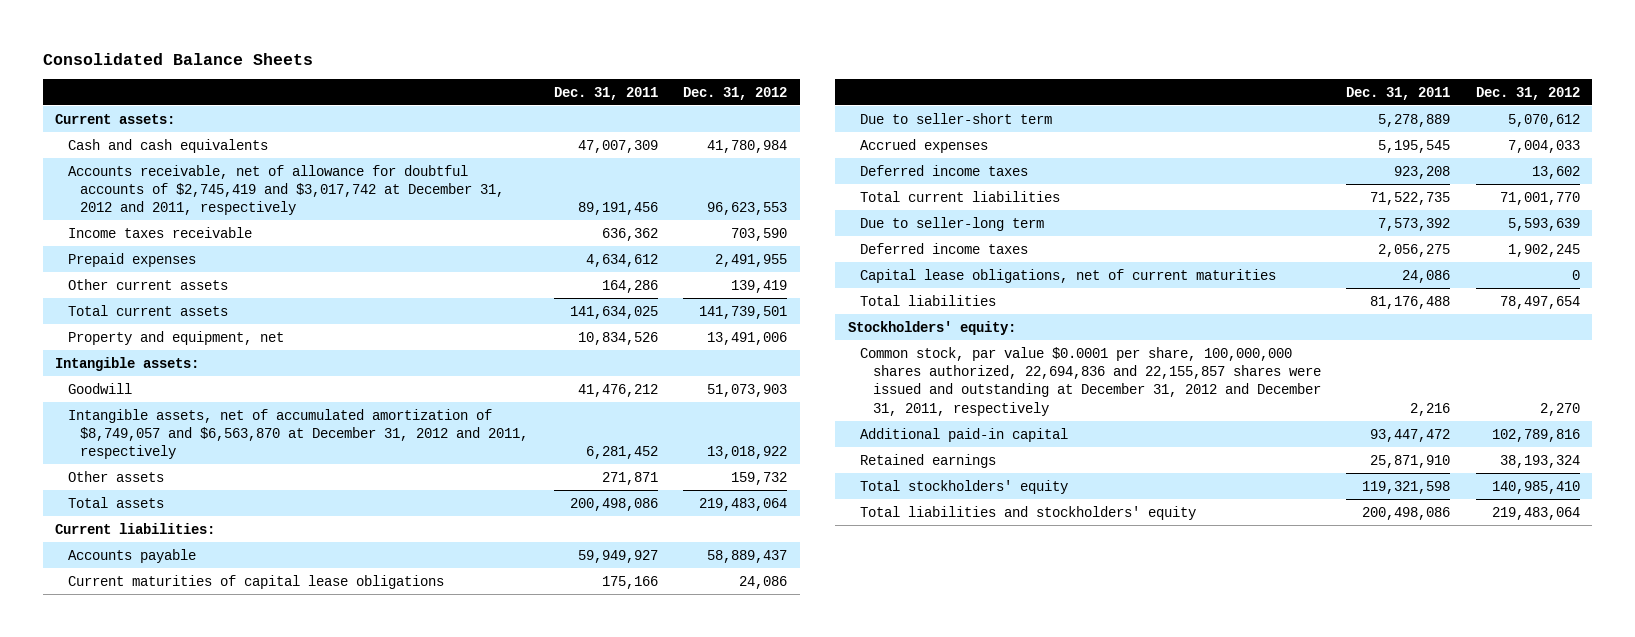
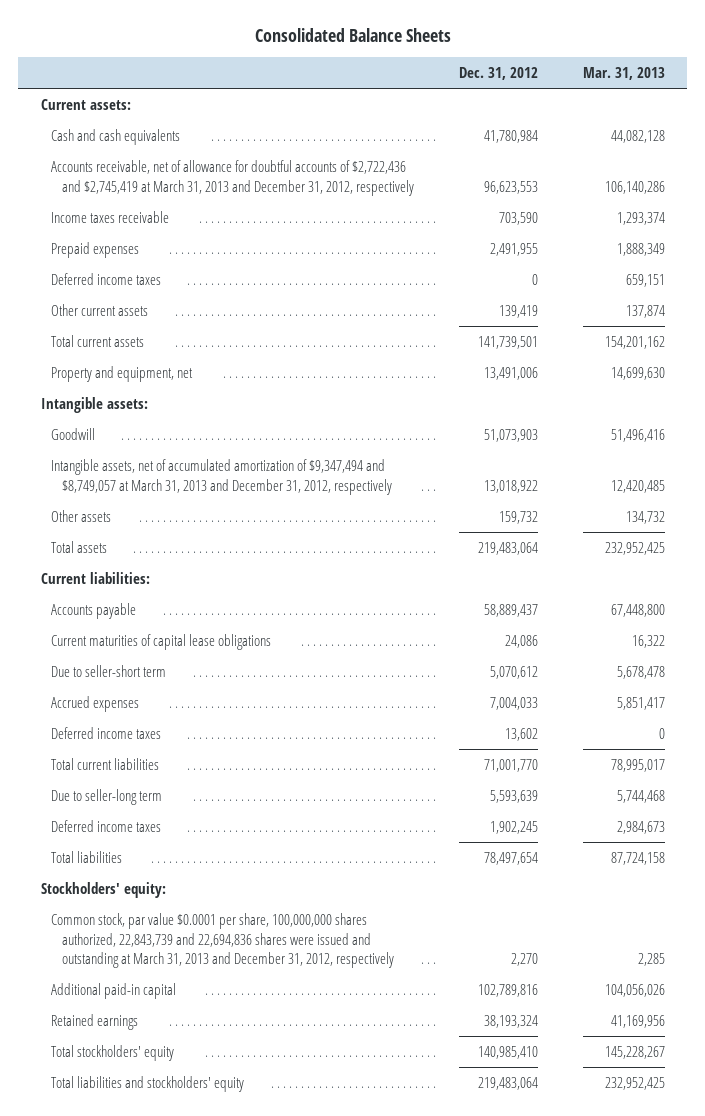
[553,86,658,100] Dec. 31, 2011 -> none
none -> [582,66,665,80] Mar. 31, 2013
[67,164,505,216] Accounts receivable, net of allowance for doubtful accounts of $2,745,419 and $3,017,742 at December 31, 2012 and 2011, respectively -> [51,159,415,196] Accounts receivable, net of allowance for doubtful accounts of $2,722,436 and $2,745,419 at March 31, 2013 and December 31, 2012, respectively
none -> [51,272,162,285] Deferred income taxes
[67,408,529,460] Intangible assets, net of accumulated amortization of $8,749,057 and $6,563,870 at December 31, 2012 and 2011, respectively -> [51,458,393,495] Intangible assets, net of accumulated amortization of $9,347,494 and $8,749,057 at March 31, 2013 and December 31, 2012, respectively
[860,268,1277,283] Capital lease obligations, net of current maturities -> none
[860,346,1321,416] Common stock, par value $0.0001 per share, 100,000,000 shares authorized, 22,694,836 and 22,155,857 shares were issued and outstanding at December 31, 2012 and December 31, 2011, respectively -> [51,912,395,969] Common stock, par value $0.0001 per share, 100,000,000 shares authorized, 22,843,739 and 22,694,836 shares were issued and outstanding at March 31, 2013 and December 31, 2012, respectively

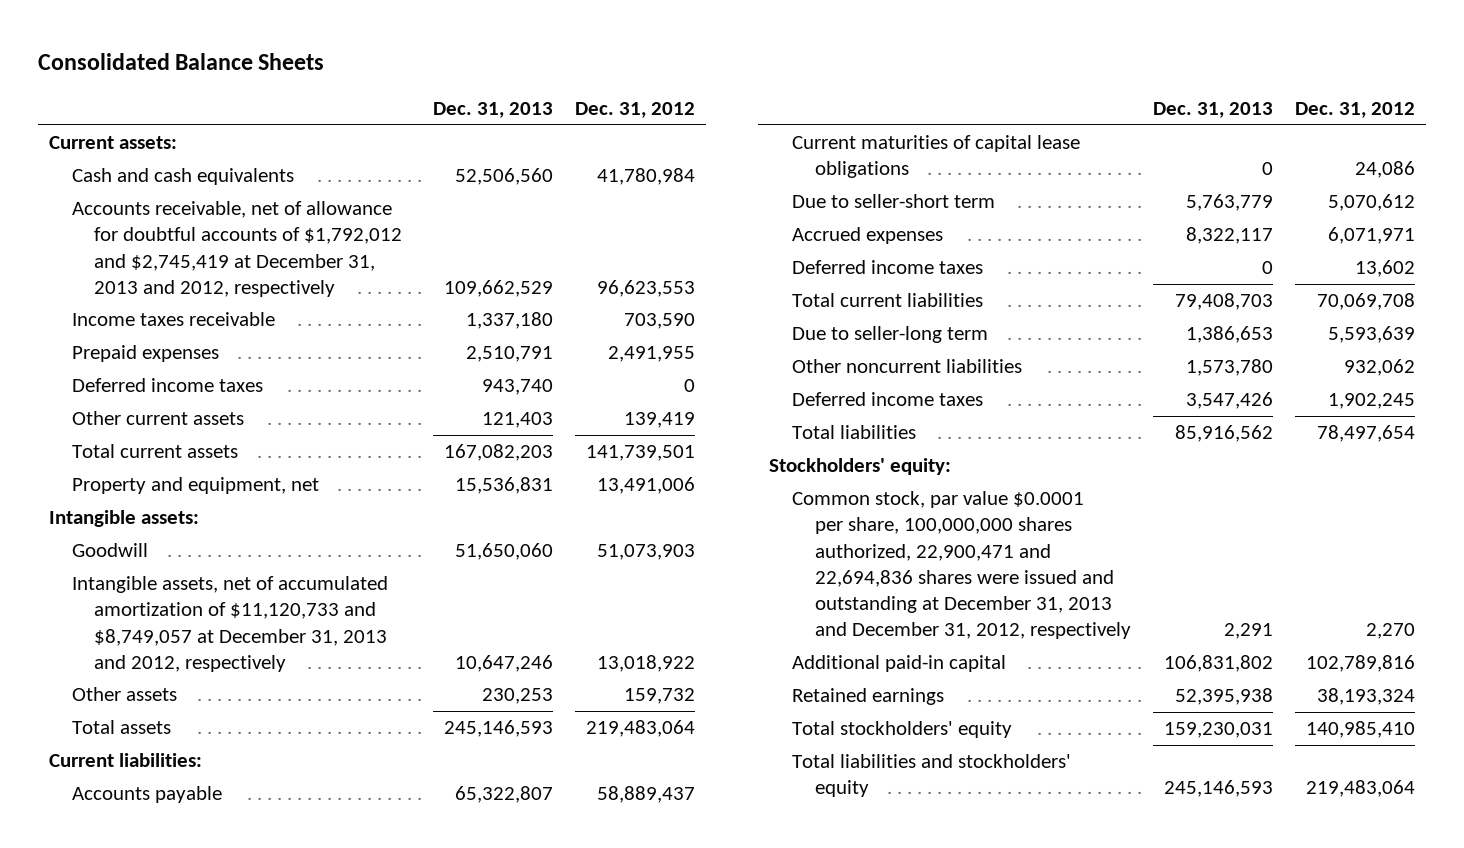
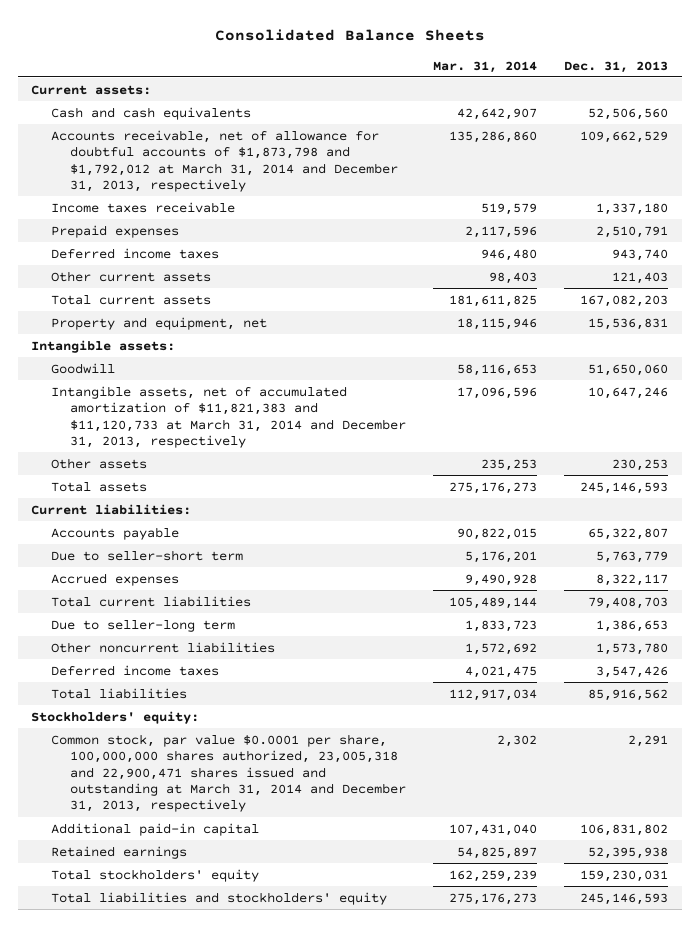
[574,101,695,118] Dec. 31, 2012 -> none
none -> [433,60,538,73] Mar. 31, 2014
[71,201,403,297] Accounts receivable, net of allowance for doubtful accounts of $1,792,012 and $2,745,419 at December 31, 2013 and 2012, respectively -> [50,129,399,192] Accounts receivable, net of allowance for doubtful accounts of $1,873,798 and $1,792,012 at March 31, 2014 and December 31, 2013, respectively
[71,576,388,672] Intangible assets, net of accumulated amortization of $11,120,733 and $8,749,057 at December 31, 2013 and 2012, respectively -> [50,385,407,448] Intangible assets, net of accumulated amortization of $11,821,383 and $11,120,733 at March 31, 2014 and December 31, 2013, respectively
[792,135,1081,179] Current maturities of capital lease obligations -> none
[792,260,984,275] Deferred income taxes -> none
[792,491,1131,640] Common stock, par value $0.0001 per share, 100,000,000 shares authorized, 22,900,471 and 22,694,836 shares were issued and outstanding at December 31, 2013 and December 31, 2012, respectively -> [50,733,407,813] Common stock, par value $0.0001 per share, 100,000,000 shares authorized, 23,005,318 and 22,900,471 shares issued and outstanding at March 31, 2014 and December 31, 2013, respectively

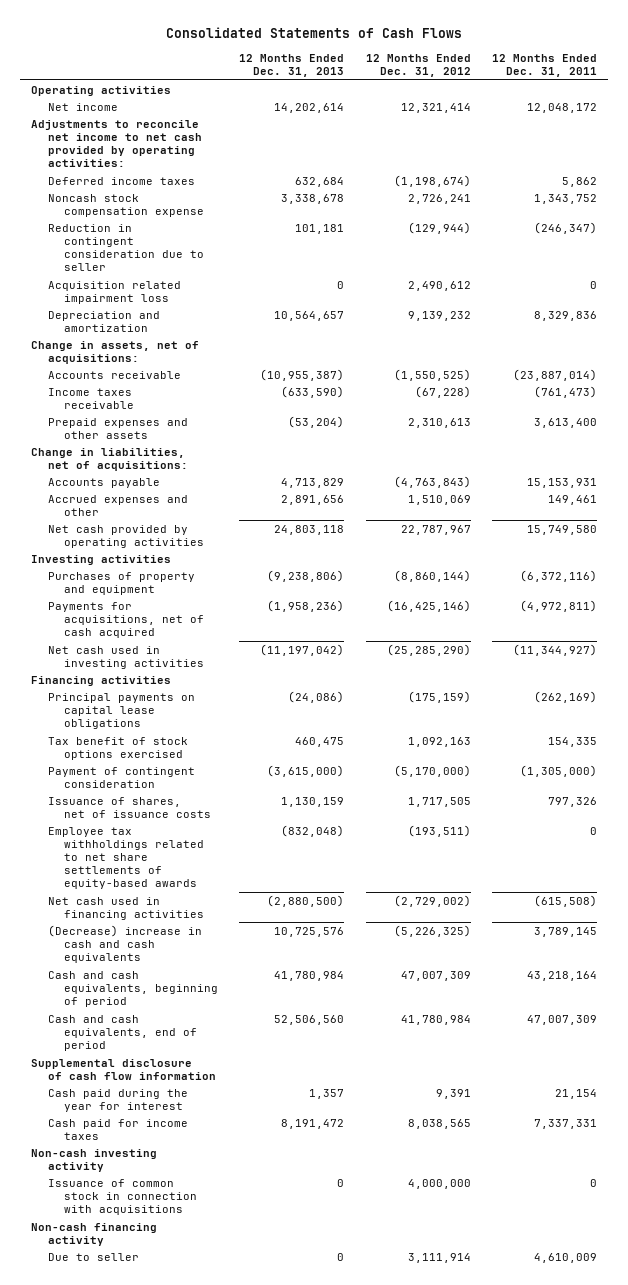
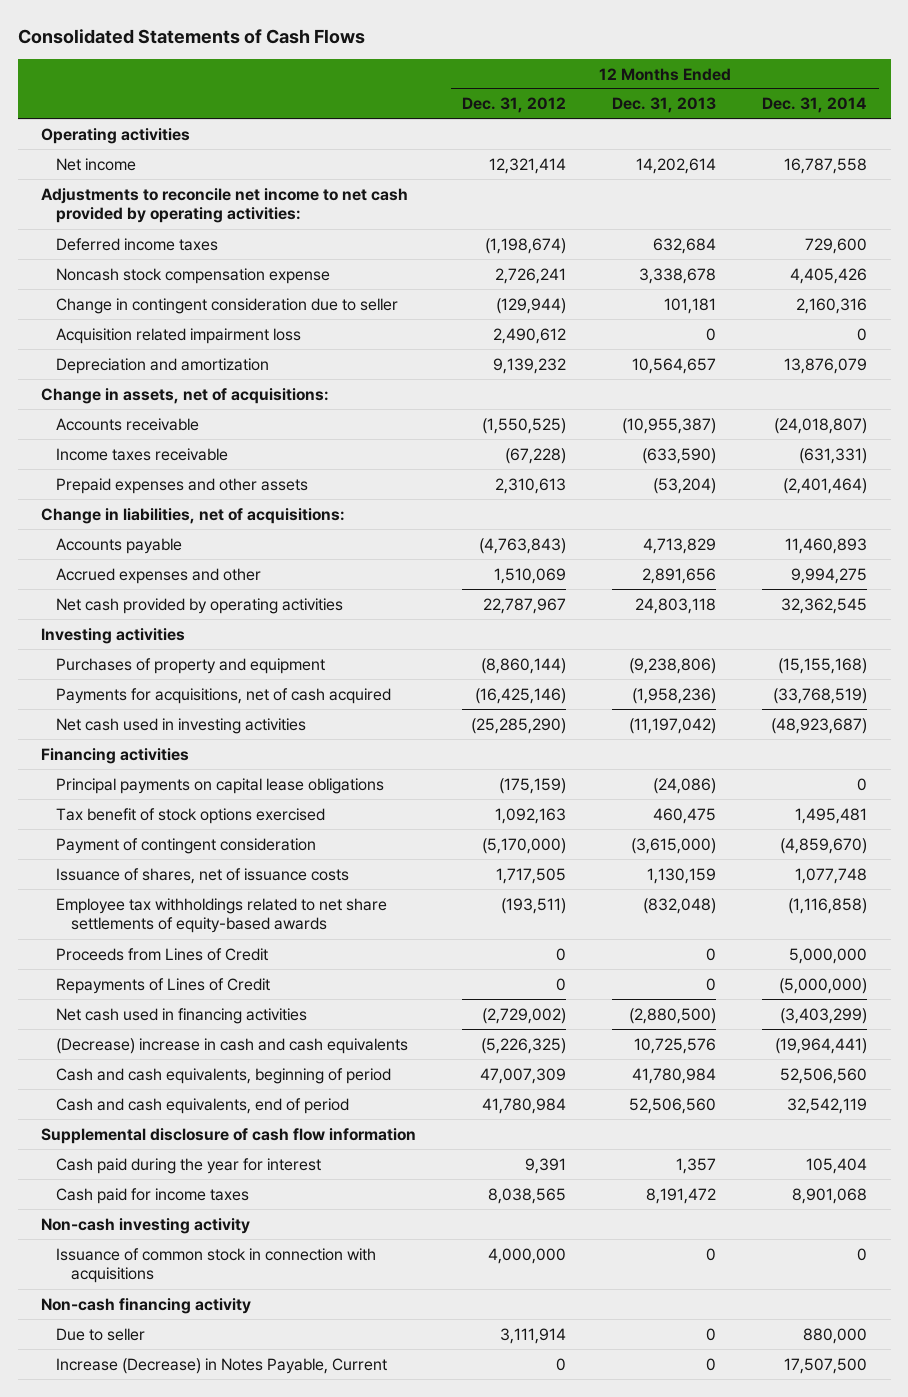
[492,53,598,78] 12 Months Ended Dec. 31, 2011 -> none
none -> [762,97,868,114] Dec. 31, 2014
[47,223,205,272] Reduction in contingent consideration due to seller -> [56,297,399,314] Change in contingent consideration due to seller
none -> [56,947,269,961] Proceeds from Lines of Credit
none -> [56,977,271,994] Repayments of Lines of Credit
none -> [56,1357,388,1374] Increase (Decrease) in Notes Payable, Current

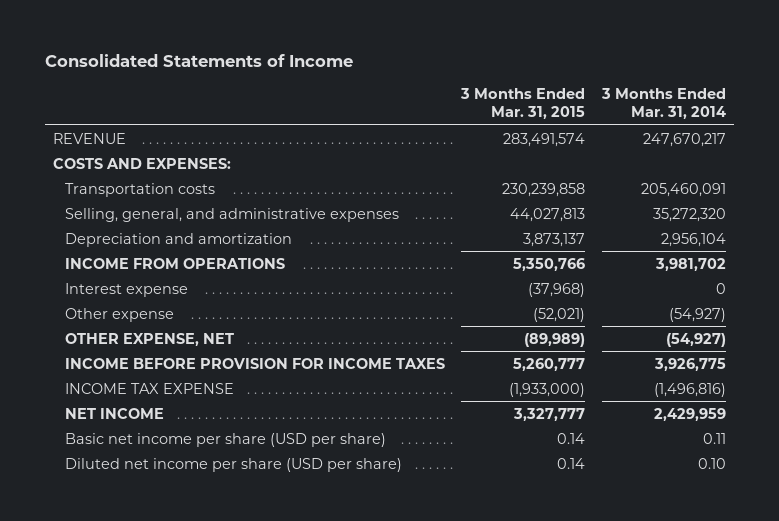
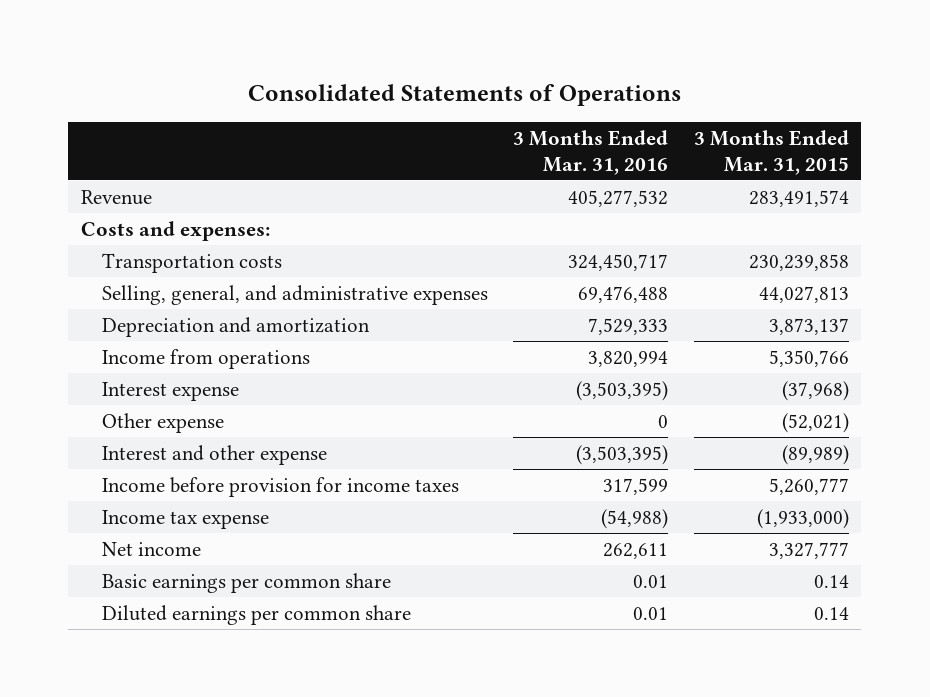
[44,54,353,68] Consolidated Statements of Income -> [247,84,681,107] Consolidated Statements of Operations
[600,87,726,120] 3 Months Ended Mar. 31, 2014 -> none
none -> [513,130,669,175] 3 Months Ended Mar. 31, 2016
[53,132,127,144] REVENUE -> [81,189,153,205] Revenue
[53,157,232,169] COSTS AND EXPENSES: -> [81,220,271,241] Costs and expenses:
[64,257,285,269] INCOME FROM OPERATIONS -> [101,348,310,369] Income from operations
[64,332,234,346] OTHER EXPENSE, NET -> [101,444,327,465] Interest and other expense
[64,357,445,369] INCOME BEFORE PROVISION FOR INCOME TAXES -> [101,476,459,497] Income before provision for income taxes
[64,382,234,394] INCOME TAX EXPENSE -> [101,509,269,529] Income tax expense
[64,407,164,419] NET INCOME -> [101,541,201,556] Net income
[64,432,386,447] Basic net income per share (USD per share) -> [101,572,391,593] Basic earnings per common share
[64,457,402,472] Diluted net income per share (USD per share) -> [101,604,411,625] Diluted earnings per common share

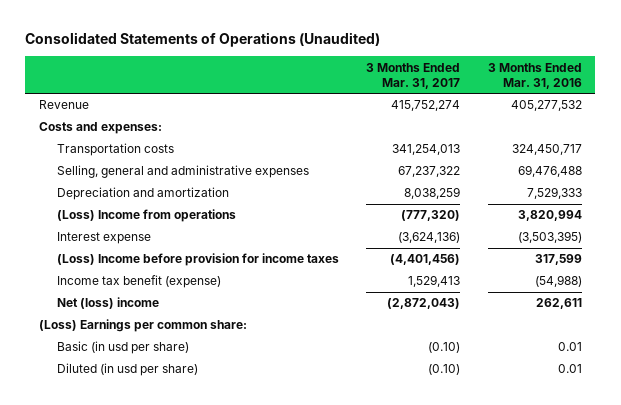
[247,84,681,107] Consolidated Statements of Operations -> [25,32,381,48] Consolidated Statements of Operations (Unaudited)
[693,130,849,175] 3 Months Ended Mar. 31, 2015 -> none
none -> [366,62,461,89] 3 Months Ended Mar. 31, 2017
[101,284,488,305] Selling, general, and administrative expenses -> [56,165,309,179] Selling, general and administrative expenses
[101,348,310,369] Income from operations -> [56,209,236,223] (Loss) Income from operations
[101,412,224,433] Other expense -> none
[101,444,327,465] Interest and other expense -> none
[101,476,459,497] Income before provision for income taxes -> [56,253,339,267] (Loss) Income before provision for income taxes
[101,509,269,529] Income tax expense -> [56,275,221,289] Income tax benefit (expense)
[101,541,201,556] Net income -> [56,297,159,310] Net (loss) income
none -> [39,319,248,333] (Loss) Earnings per common share:
[101,572,391,593] Basic earnings per common share -> [56,341,189,355] Basic (in usd per share)
[101,604,411,625] Diluted earnings per common share -> [56,363,198,377] Diluted (in usd per share)

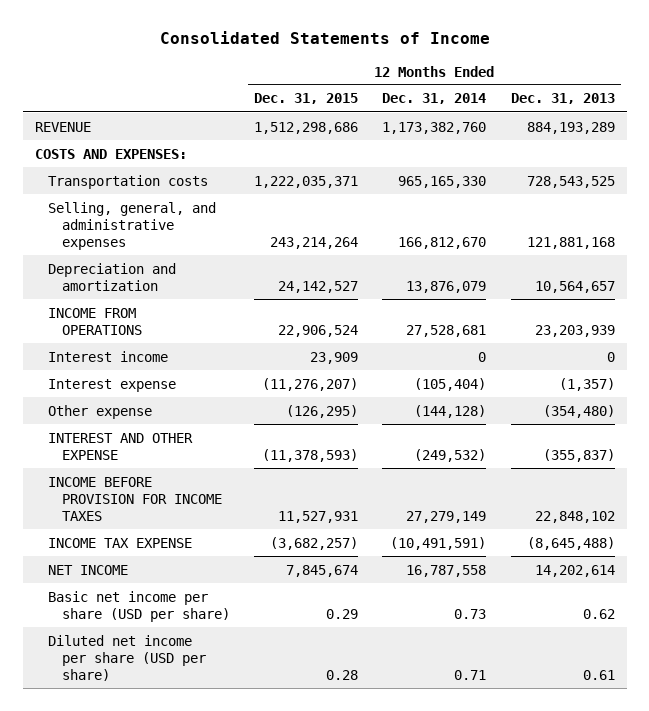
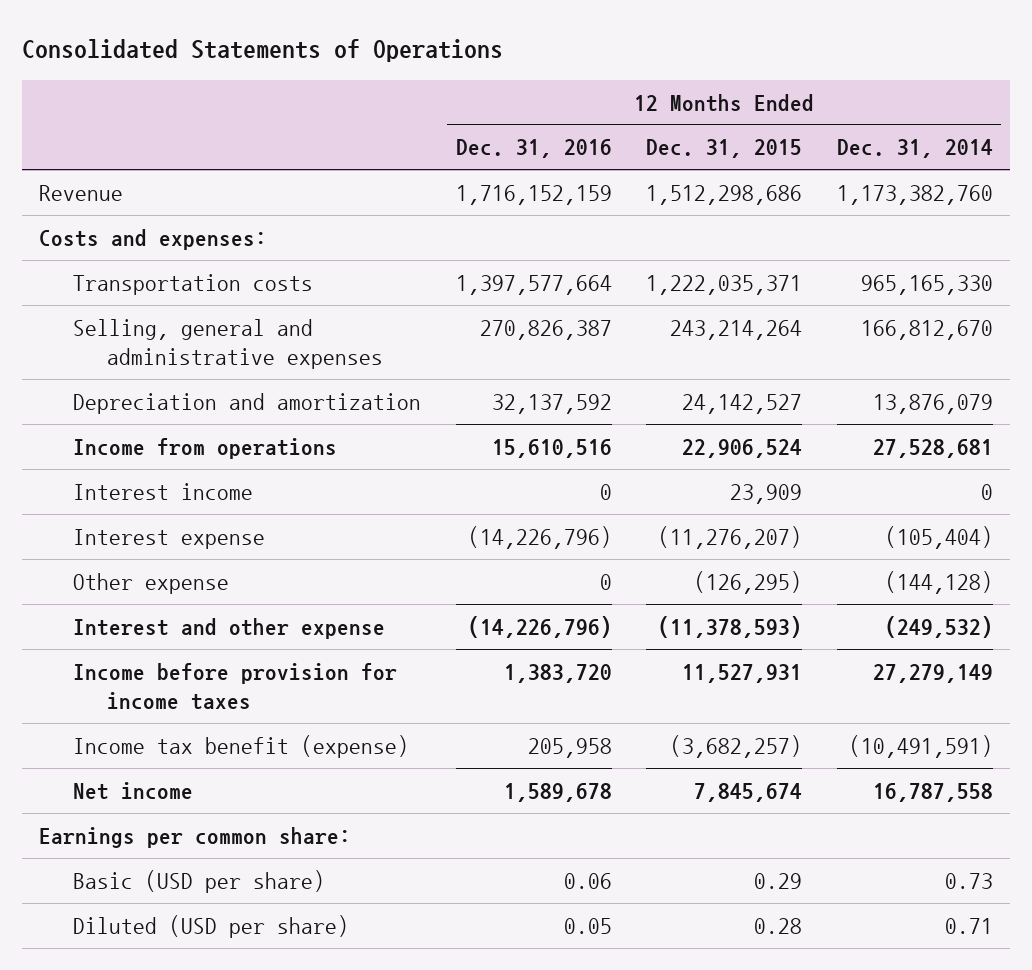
[159,31,490,45] Consolidated Statements of Income -> [22,39,504,63] Consolidated Statements of Operations
[510,93,615,105] Dec. 31, 2013 -> none
none -> [455,139,612,159] Dec. 31, 2016
[34,121,91,132] REVENUE -> [39,184,124,201] Revenue
[34,148,187,159] COSTS AND EXPENSES: -> [39,228,268,250] Costs and expenses:
[48,201,217,250] Selling, general, and administrative expenses -> [73,318,384,369] Selling, general and administrative expenses
[48,307,143,335] INCOME FROM OPERATIONS -> [73,437,338,459] Income from operations
[48,432,194,460] INTEREST AND OTHER EXPENSE -> [73,617,386,639] Interest and other expense
[48,476,223,521] INCOME BEFORE PROVISION FOR INCOME TAXES -> [73,662,398,710] Income before provision for income taxes
[48,537,193,548] INCOME TAX EXPENSE -> [73,734,410,758] Income tax benefit (expense)
[48,564,129,575] NET INCOME -> [73,781,194,800] Net income
none -> [39,826,352,848] Earnings per common share:
[48,590,231,622] Basic net income per share (USD per share) -> [73,869,326,893] Basic (USD per share)
[48,634,207,681] Diluted net income per share (USD per share) -> [73,914,350,938] Diluted (USD per share)

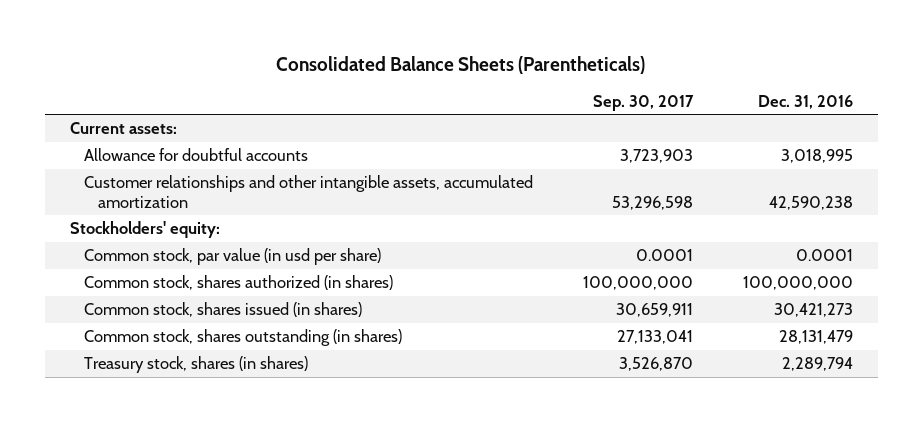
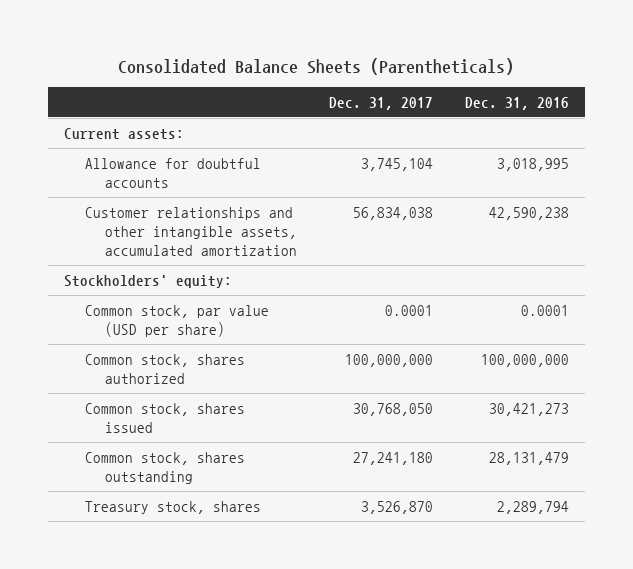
[592,94,694,111] Sep. 30, 2017 -> none
none -> [329,96,434,110] Dec. 31, 2017
[83,248,381,266] Common stock, par value (in usd per share) -> [84,304,269,338] Common stock, par value (USD per share)
[83,275,393,291] Common stock, shares authorized (in shares) -> [84,353,245,385] Common stock, shares authorized
[83,302,362,318] Common stock, shares issued (in shares) -> [84,402,245,434] Common stock, shares issued
[83,329,402,347] Common stock, shares outstanding (in shares) -> [84,451,245,485] Common stock, shares outstanding
[83,356,308,374] Treasury stock, shares (in shares) -> [84,500,261,514] Treasury stock, shares

